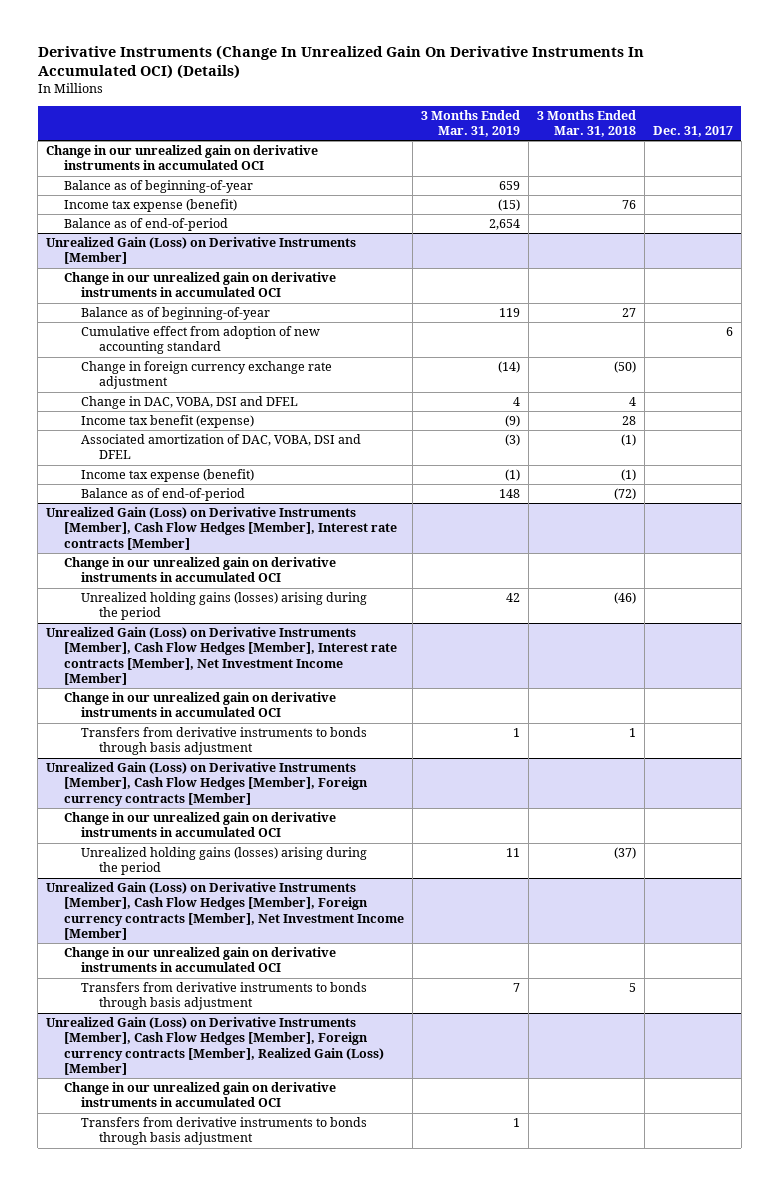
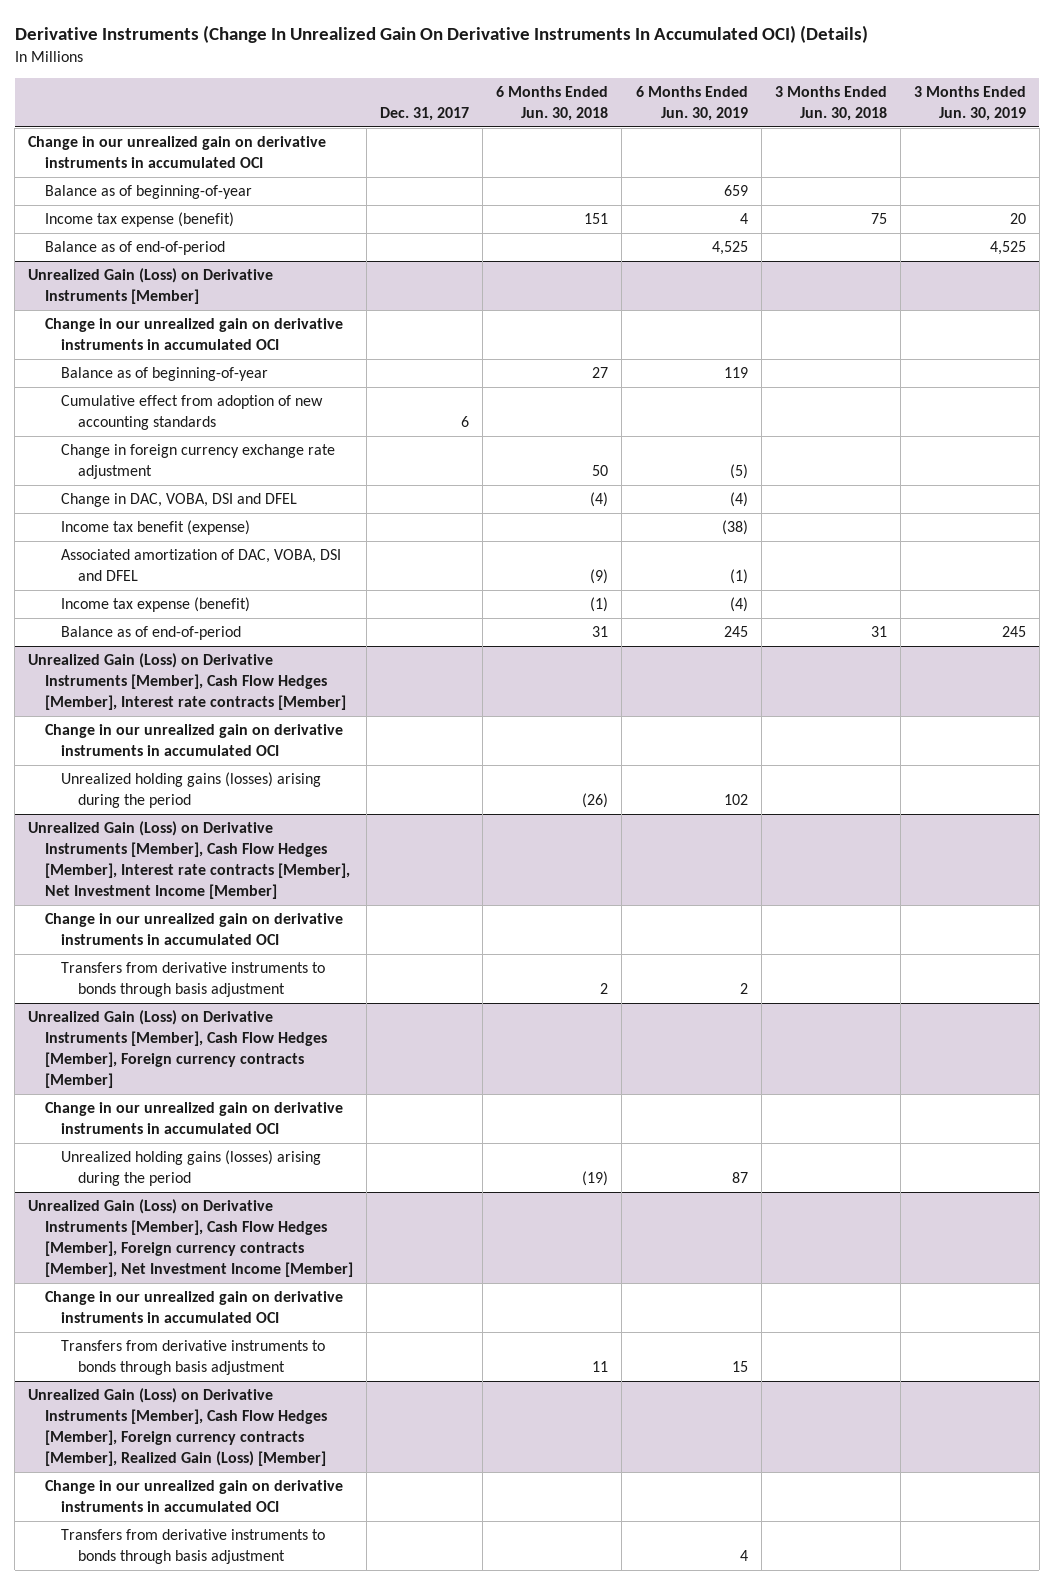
[420,109,520,138] 3 Months Ended Mar. 31, 2019 -> none
[536,109,636,138] 3 Months Ended Mar. 31, 2018 -> none
none -> [496,86,609,122] 6 Months Ended Jun. 30, 2018
none -> [635,86,748,122] 6 Months Ended Jun. 30, 2019
none -> [774,86,887,122] 3 Months Ended Jun. 30, 2018
none -> [913,86,1026,122] 3 Months Ended Jun. 30, 2019
[81,326,321,355] Cumulative effect from adoption of new accounting standard -> [61,395,324,431] Cumulative effect from adoption of new accounting standards

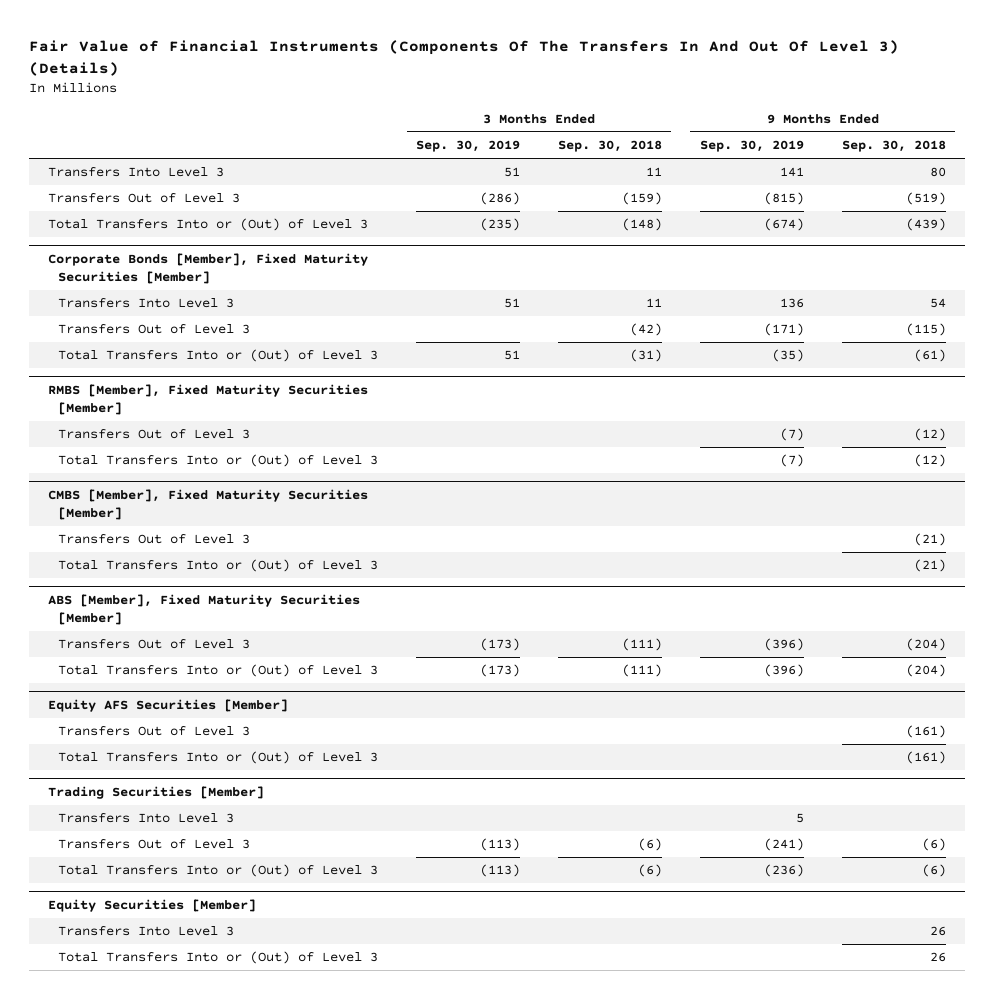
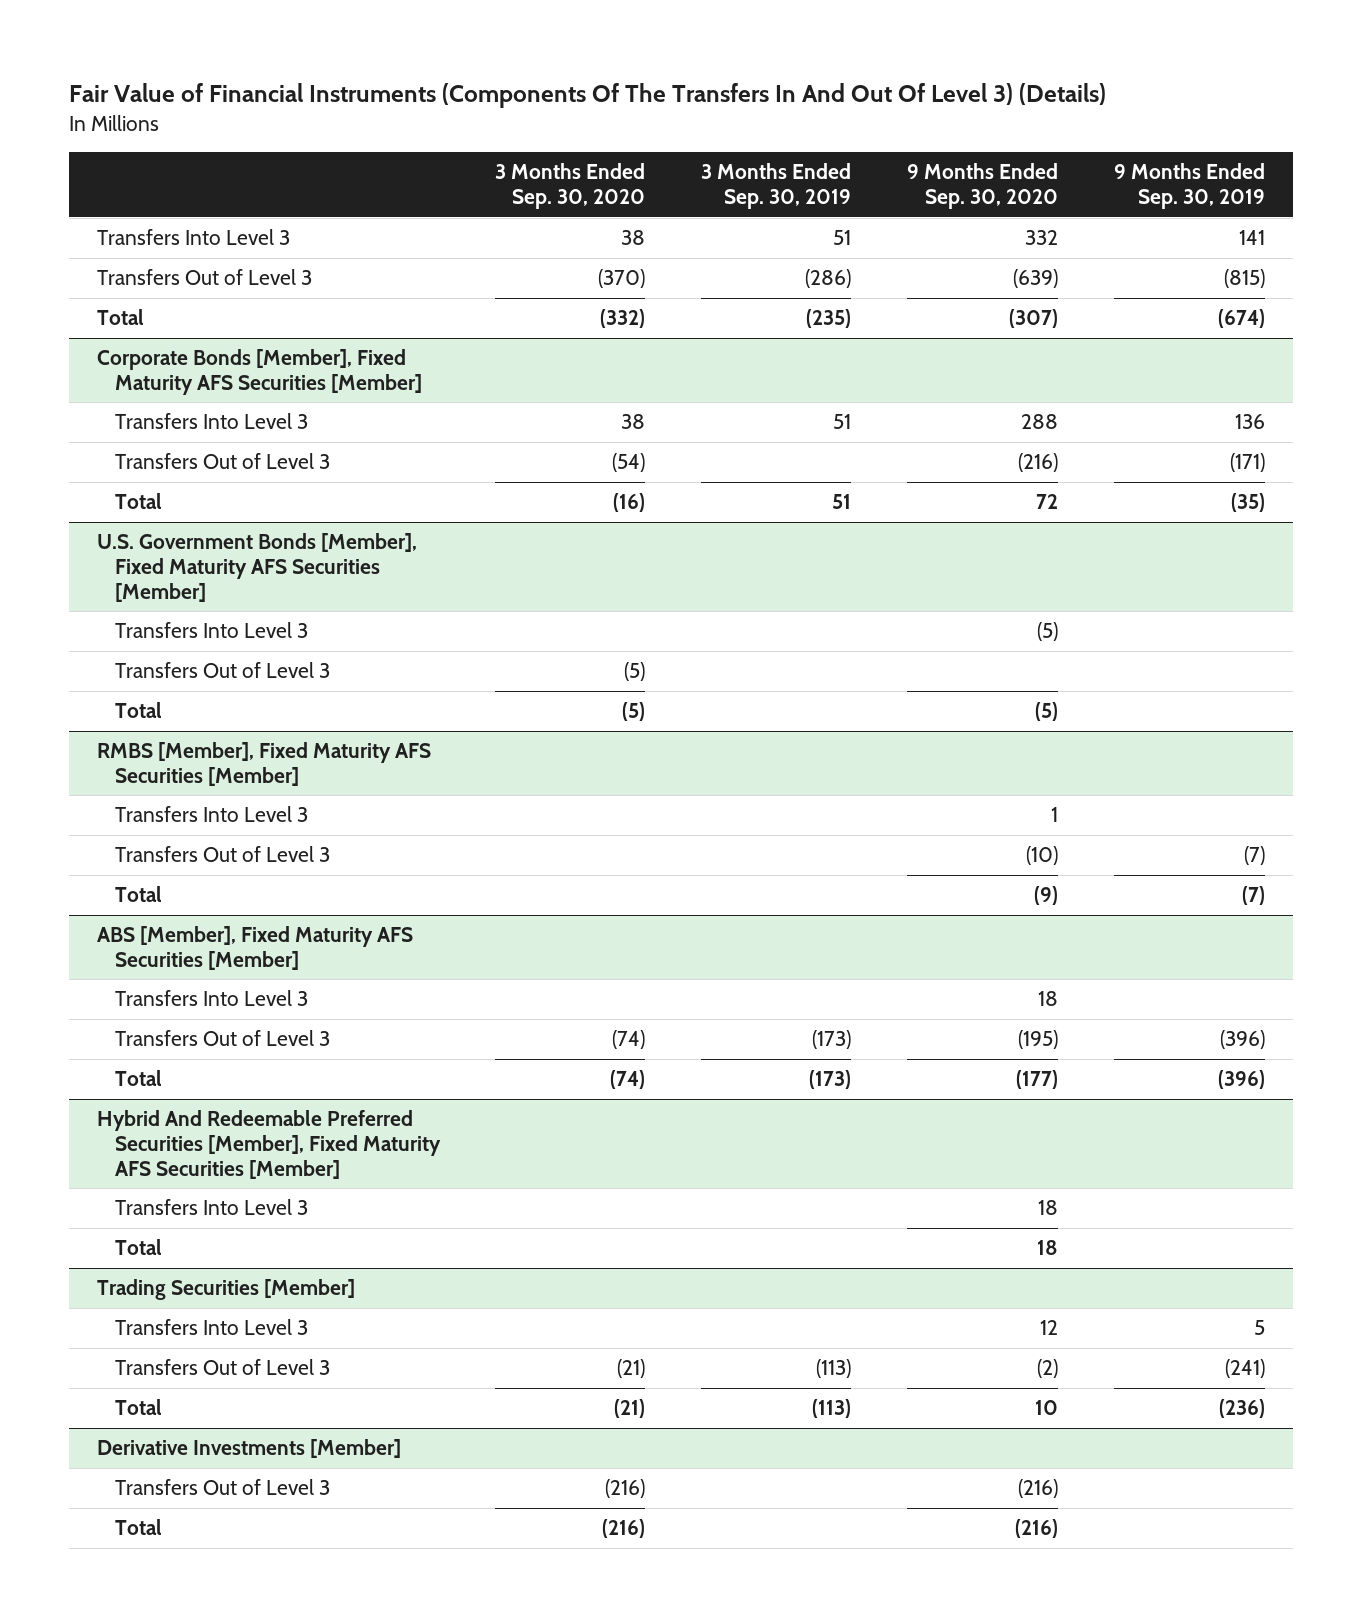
[557,140,662,153] Sep. 30, 2018 -> none
[841,140,946,153] Sep. 30, 2018 -> none
none -> [495,163,646,210] 3 Months Ended Sep. 30, 2020
none -> [907,163,1059,210] 9 Months Ended Sep. 30, 2020
[48,218,369,232] Total Transfers Into or (Out) of Level 3 -> [97,309,145,326] Total
[48,253,369,284] Corporate Bonds [Member], Fixed Maturity Securities [Member] -> [97,349,422,395] Corporate Bonds [Member], Fixed Maturity AFS Securities [Member]
[58,349,379,363] Total Transfers Into or (Out) of Level 3 -> [114,493,162,510] Total
none -> [97,533,418,602] U.S. Government Bonds [Member], Fixed Maturity AFS Securities [Member]
none -> [114,622,308,639] Transfers Into Level 3
none -> [114,662,330,679] Transfers Out of Level 3
none -> [114,702,162,719] Total
[48,384,369,415] RMBS [Member], Fixed Maturity Securities [Member] -> [97,742,432,786] RMBS [Member], Fixed Maturity AFS Securities [Member]
none -> [114,806,308,823] Transfers Into Level 3
[48,489,369,520] CMBS [Member], Fixed Maturity Securities [Member] -> none
[58,534,251,545] Transfers Out of Level 3 -> none
[58,559,379,573] Total Transfers Into or (Out) of Level 3 -> none
[58,454,379,468] Total Transfers Into or (Out) of Level 3 -> [114,886,162,903] Total
[48,594,361,625] ABS [Member], Fixed Maturity Securities [Member] -> [97,926,414,970] ABS [Member], Fixed Maturity AFS Securities [Member]
none -> [114,990,308,1007] Transfers Into Level 3
[48,699,289,713] Equity AFS Securities [Member] -> none
[58,726,251,737] Transfers Out of Level 3 -> none
[58,751,379,765] Total Transfers Into or (Out) of Level 3 -> none
[58,664,379,678] Total Transfers Into or (Out) of Level 3 -> [114,1070,162,1087] Total
none -> [97,1110,441,1179] Hybrid And Redeemable Preferred Securities [Member], Fixed Maturity AFS Securities [Member]
none -> [114,1199,308,1216] Transfers Into Level 3
none -> [114,1239,162,1256] Total
[48,899,257,913] Equity Securities [Member] -> none
[58,926,235,937] Transfers Into Level 3 -> none
[58,951,379,965] Total Transfers Into or (Out) of Level 3 -> none
[58,864,379,878] Total Transfers Into or (Out) of Level 3 -> [114,1399,162,1416] Total
none -> [97,1439,402,1459] Derivative Investments [Member]
none -> [114,1479,330,1496] Transfers Out of Level 3
none -> [114,1519,162,1536] Total

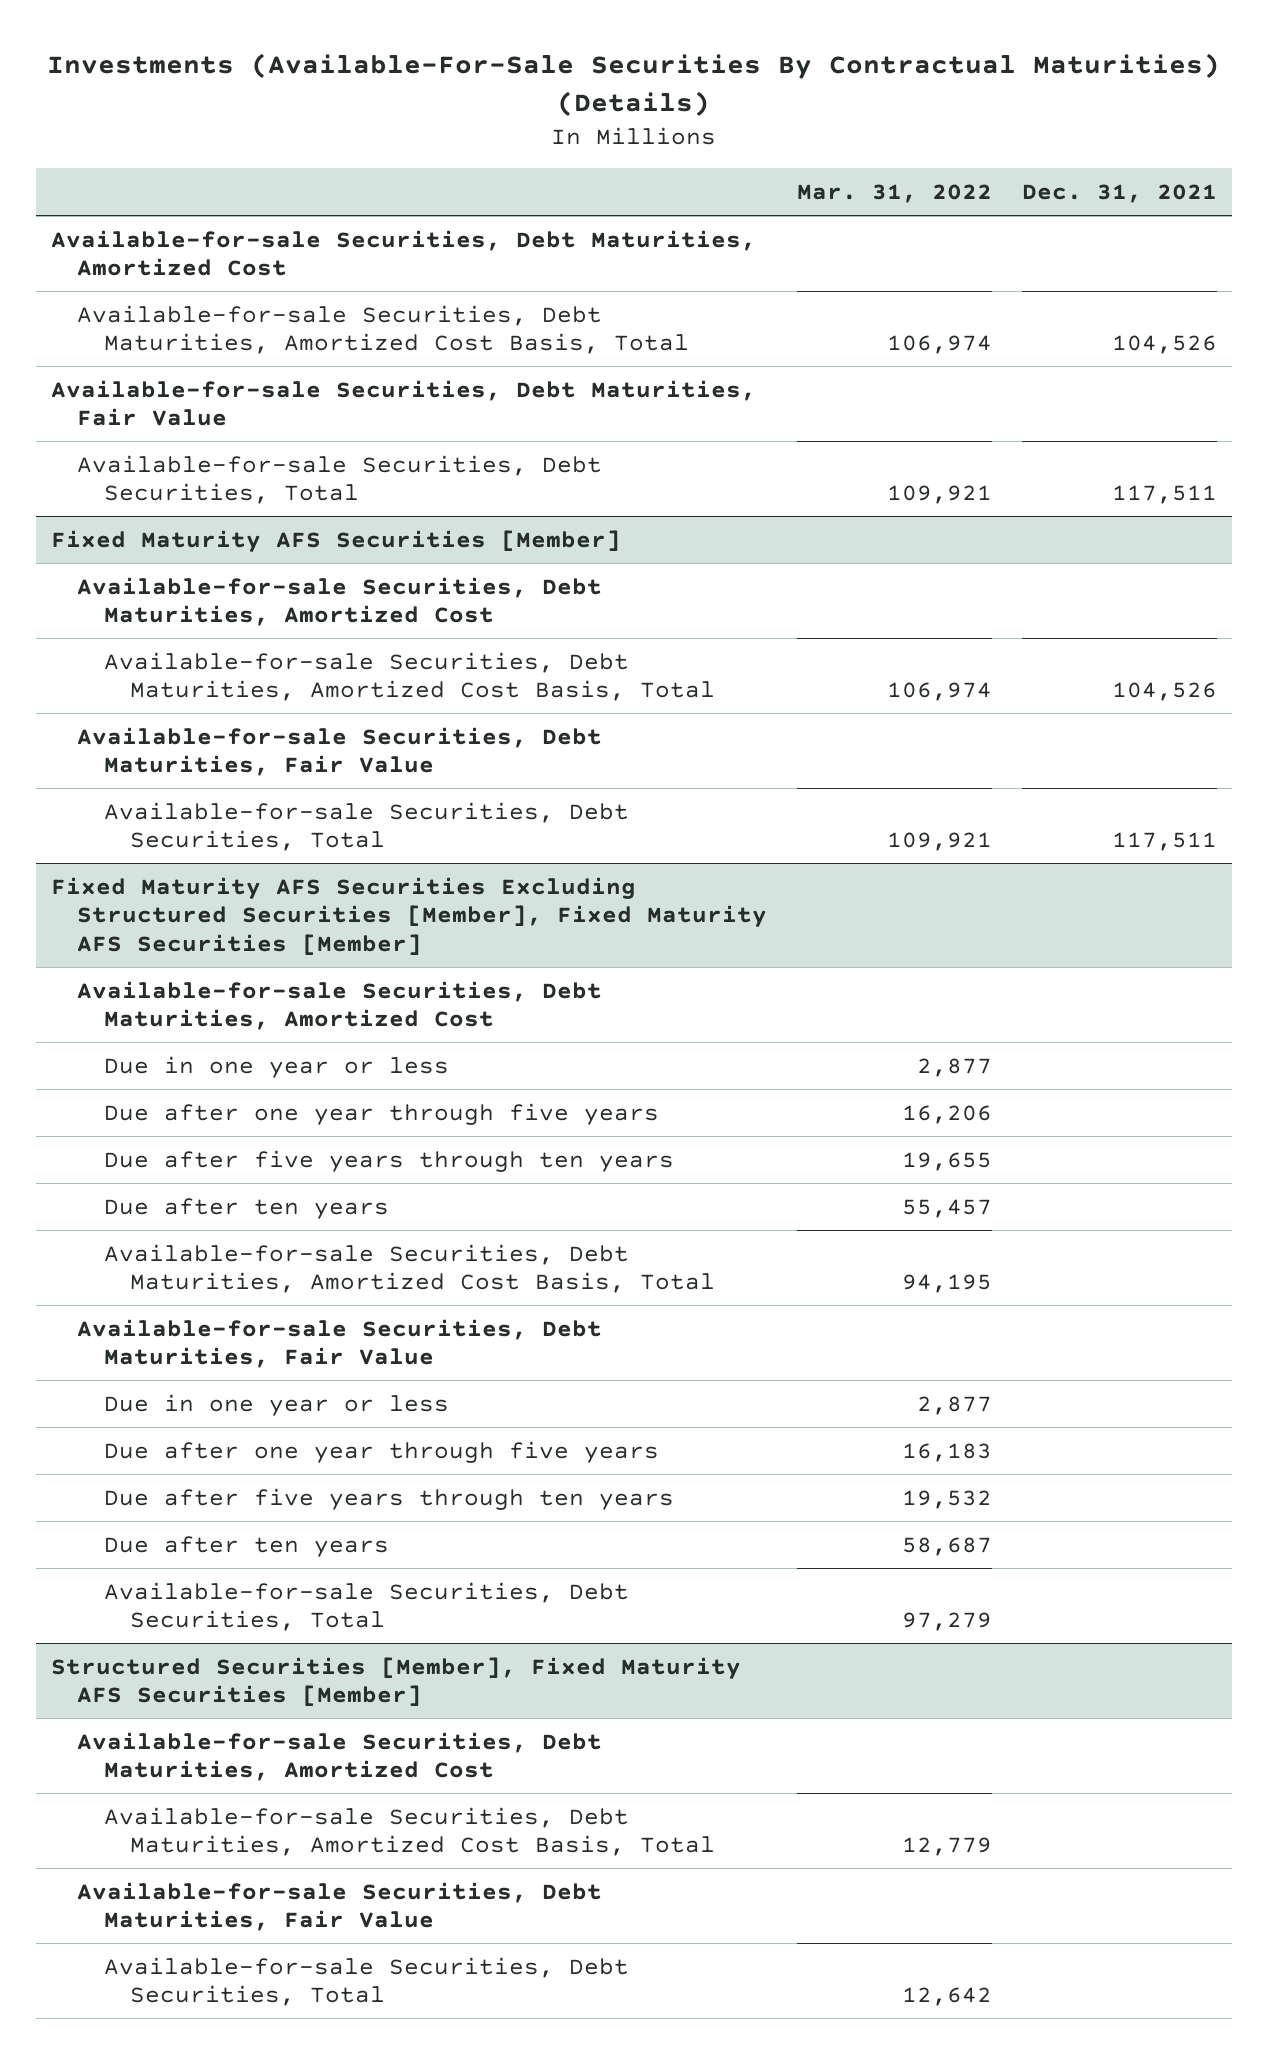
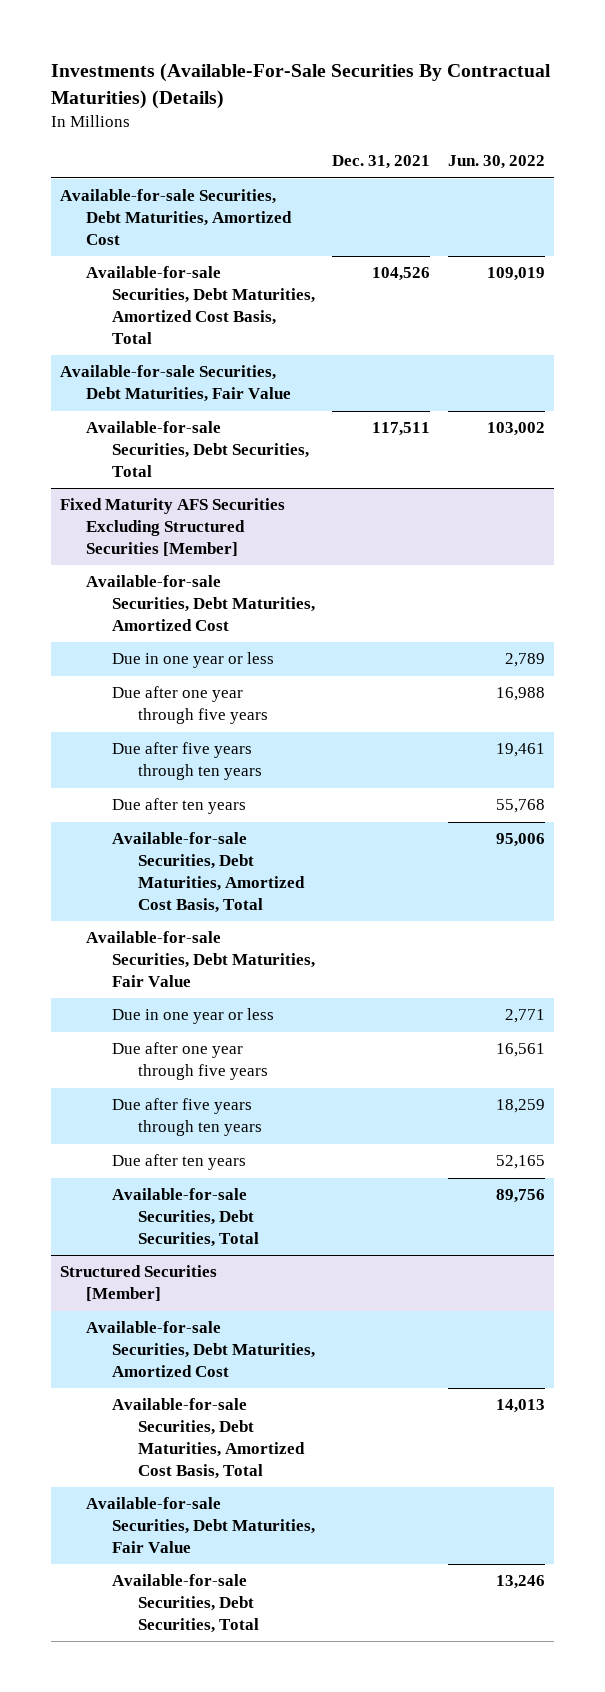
[797,183,993,203] Mar. 31, 2022 -> none
none -> [448,155,546,170] Jun. 30, 2022
[50,529,621,552] Fixed Maturity AFS Securities [Member] -> none
[77,576,603,627] Available-for-sale Securities, Debt Maturities, Amortized Cost -> none
[103,651,716,702] Available-for-sale Securities, Debt Maturities, Amortized Cost Basis, Total -> none
[77,726,603,777] Available-for-sale Securities, Debt Maturities, Fair Value -> none
[103,801,629,852] Available-for-sale Securities, Debt Securities, Total -> none
[50,876,768,955] Fixed Maturity AFS Securities Excluding Structured Securities [Member], Fixed Maturity AFS Securities [Member] -> [59,498,285,556] Fixed Maturity AFS Securities Excluding Structured Securities [Member]
[50,1656,741,1707] Structured Securities [Member], Fixed Maturity AFS Securities [Member] -> [59,1265,217,1302] Structured Securities [Member]

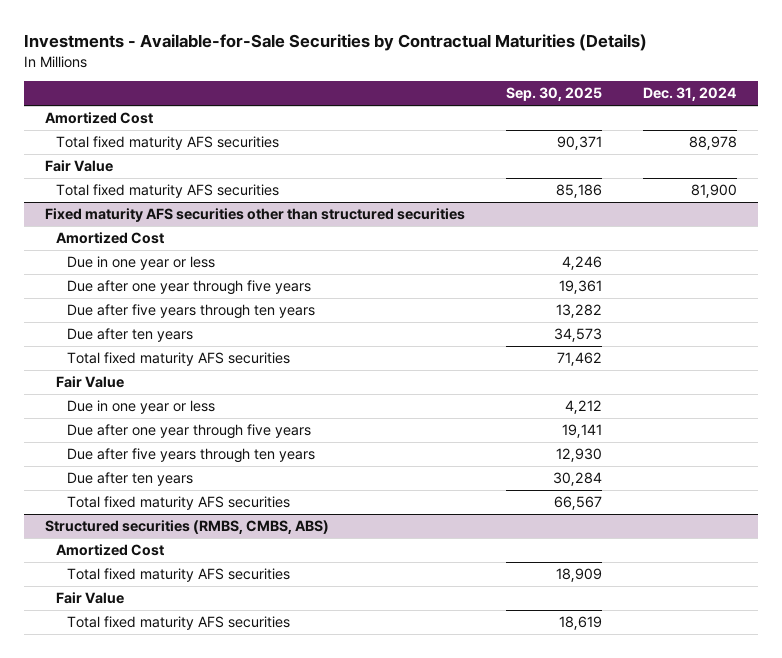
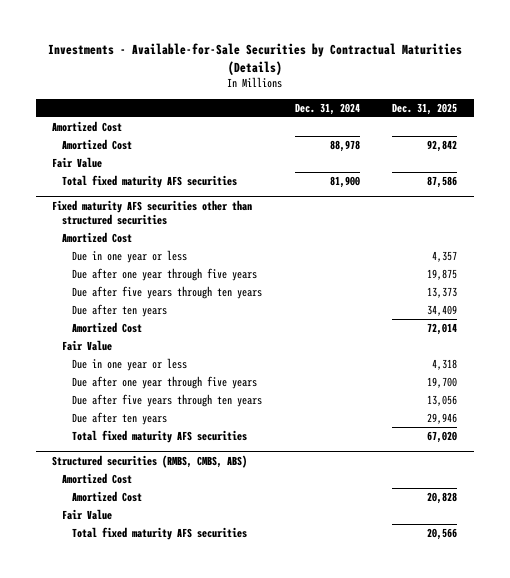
[505,87,602,102] Sep. 30, 2025 -> none
none -> [392,102,458,115] Dec. 31, 2025
[55,136,279,151] Total fixed maturity AFS securities -> [62,139,133,151] Amortized Cost
[66,352,290,367] Total fixed maturity AFS securities -> [72,322,143,334] Amortized Cost
[66,568,290,583] Total fixed maturity AFS securities -> [72,491,143,503] Amortized Cost

